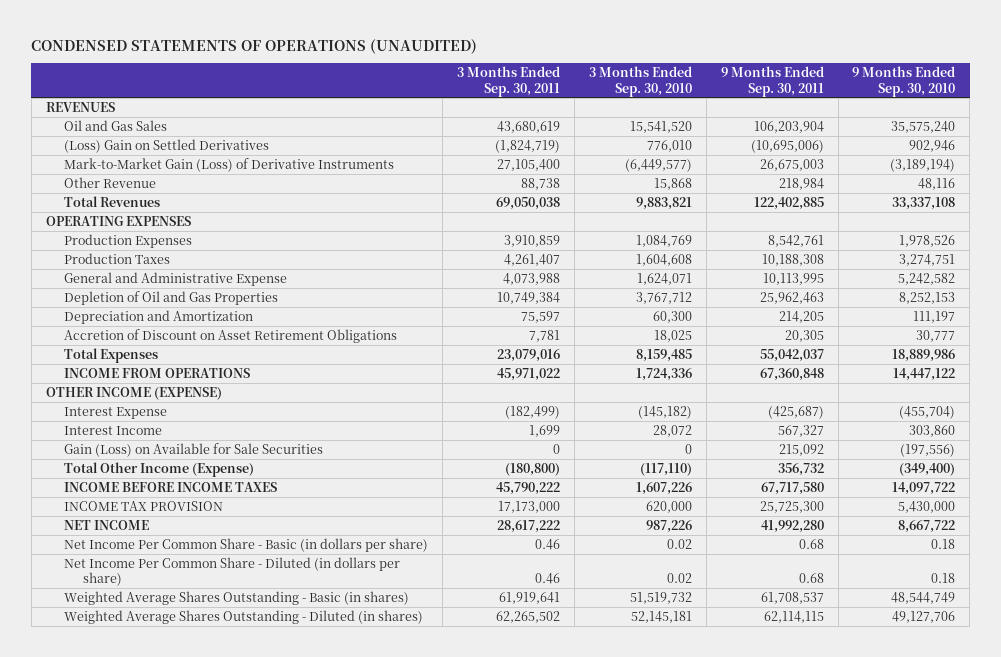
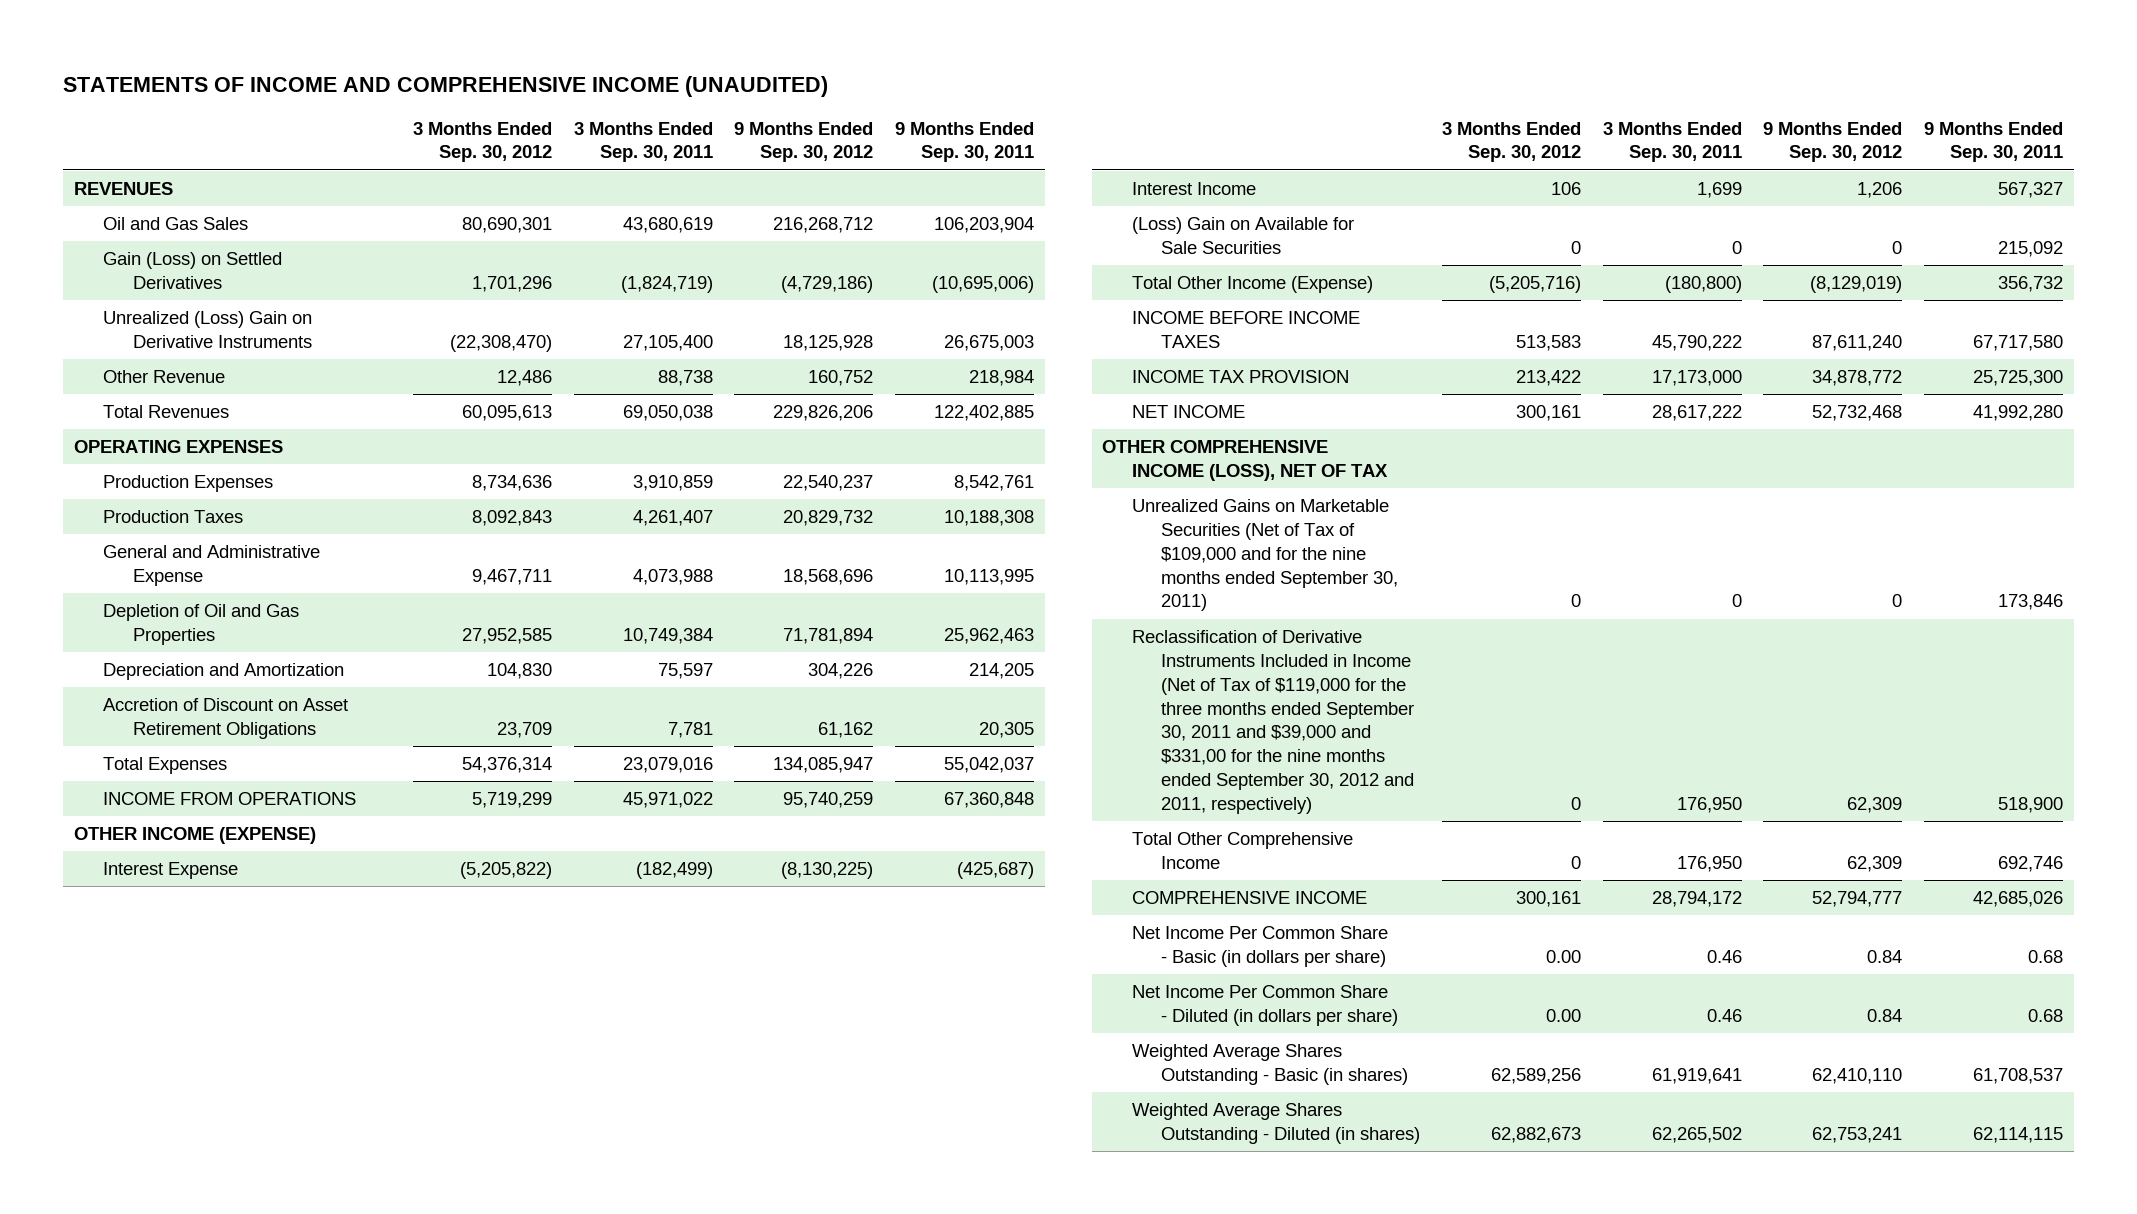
[31,38,478,54] CONDENSED STATEMENTS OF OPERATIONS (UNAUDITED) -> [62,75,828,97] STATEMENTS OF INCOME AND COMPREHENSIVE INCOME (UNAUDITED)
[588,66,692,97] 3 Months Ended Sep. 30, 2010 -> none
[852,66,956,97] 9 Months Ended Sep. 30, 2010 -> none
none -> [413,121,553,163] 3 Months Ended Sep. 30, 2012
none -> [734,121,874,163] 9 Months Ended Sep. 30, 2012
[64,138,270,153] (Loss) Gain on Settled Derivatives -> [103,252,283,289] Gain (Loss) on Settled Derivatives
[64,157,395,172] Mark-to-Market Gain (Loss) of Derivative Instruments -> [103,311,313,348] Unrealized (Loss) Gain on Derivative Instruments
[64,442,324,457] Gain (Loss) on Available for Sale Securities -> [1131,217,1354,254] (Loss) Gain on Available for Sale Securities
none -> [1102,440,1388,481] OTHER COMPREHENSIVE INCOME (LOSS), NET OF TAX
none -> [1131,499,1399,612] Unrealized Gains on Marketable Securities (Net of Tax of $109,000 and for the nine months ended September 30, 2011)
none -> [1131,630,1415,814] Reclassification of Derivative Instruments Included in Income (Net of Tax of $119,000 for the three months ended September 30, 2011 and $39,000 and $331,00 for the nine months ended September 30, 2012 and 2011, respectively)
none -> [1131,832,1353,869] Total Other Comprehensive Income
none -> [1131,891,1367,905] COMPREHENSIVE INCOME

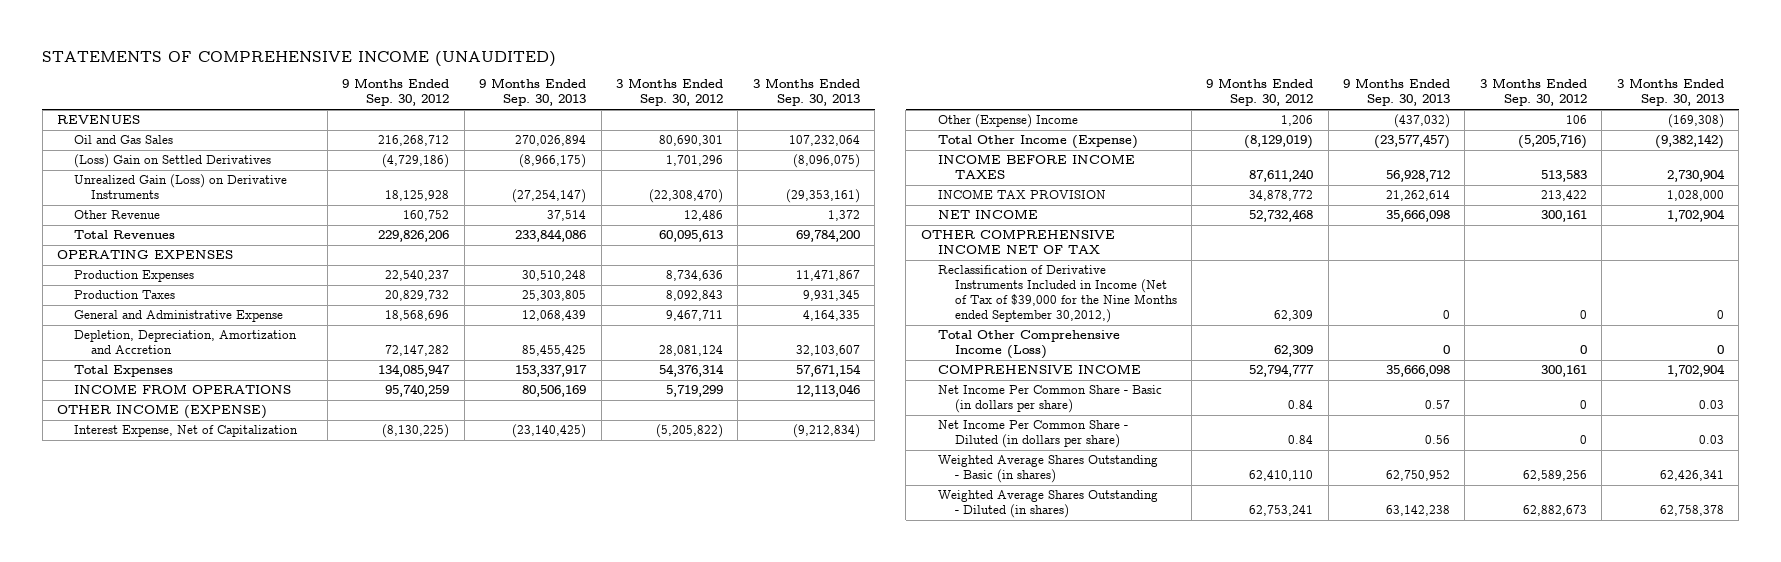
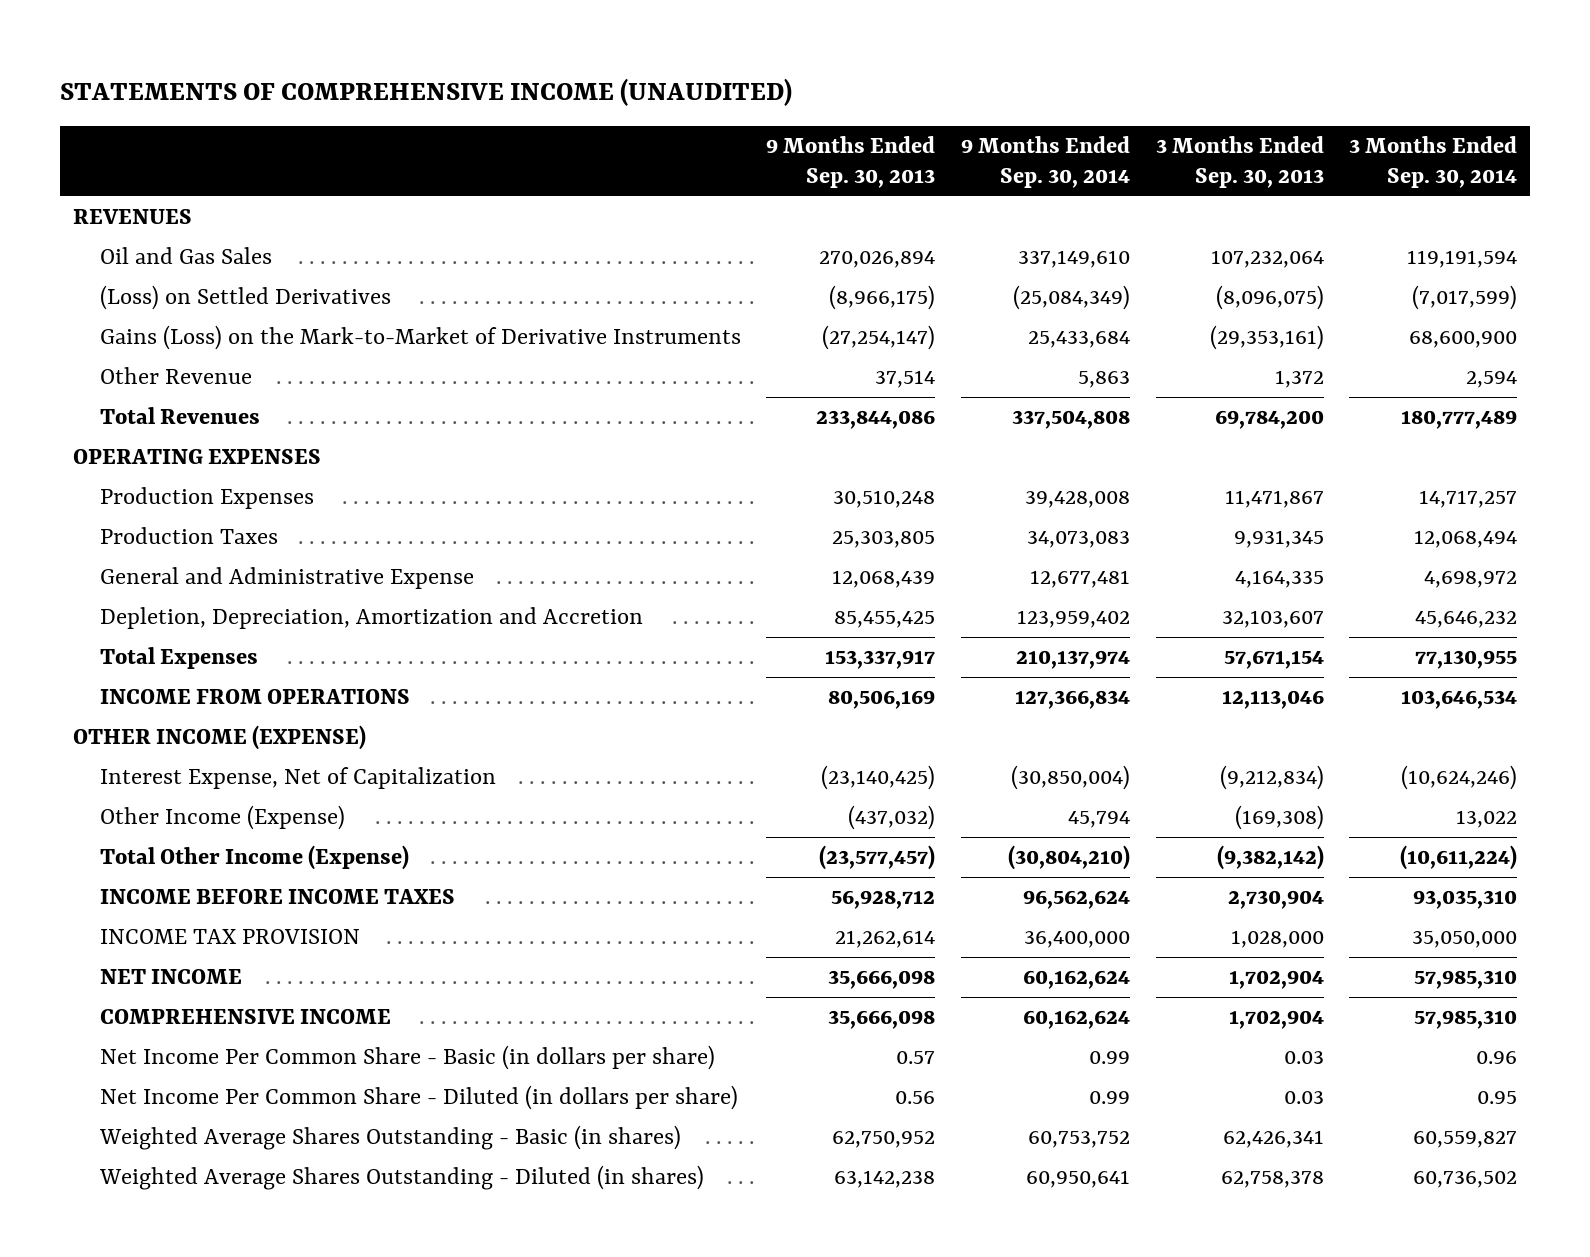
[342,78,450,107] 9 Months Ended Sep. 30, 2012 -> none
[615,78,723,107] 3 Months Ended Sep. 30, 2012 -> none
none -> [961,135,1131,189] 9 Months Ended Sep. 30, 2014
none -> [1349,135,1518,189] 3 Months Ended Sep. 30, 2014
[73,154,271,169] (Loss) Gain on Settled Derivatives -> [99,285,391,311] (Loss) on Settled Derivatives
[73,174,287,200] Unrealized Gain (Loss) on Derivative Instruments -> [99,325,741,351] Gains (Loss) on the Mark-to-Market of Derivative Instruments
[937,114,1078,129] Other (Expense) Income -> [99,805,345,831] Other Income (Expense)
[920,229,1115,255] OTHER COMPREHENSIVE INCOME NET OF TAX -> none
[937,265,1177,324] Reclassification of Derivative Instruments Included in Income (Net of Tax of $39,000 for the Nine Months ended September 30,2012,) -> none
[937,330,1120,360] Total Other Comprehensive Income (Loss) -> none

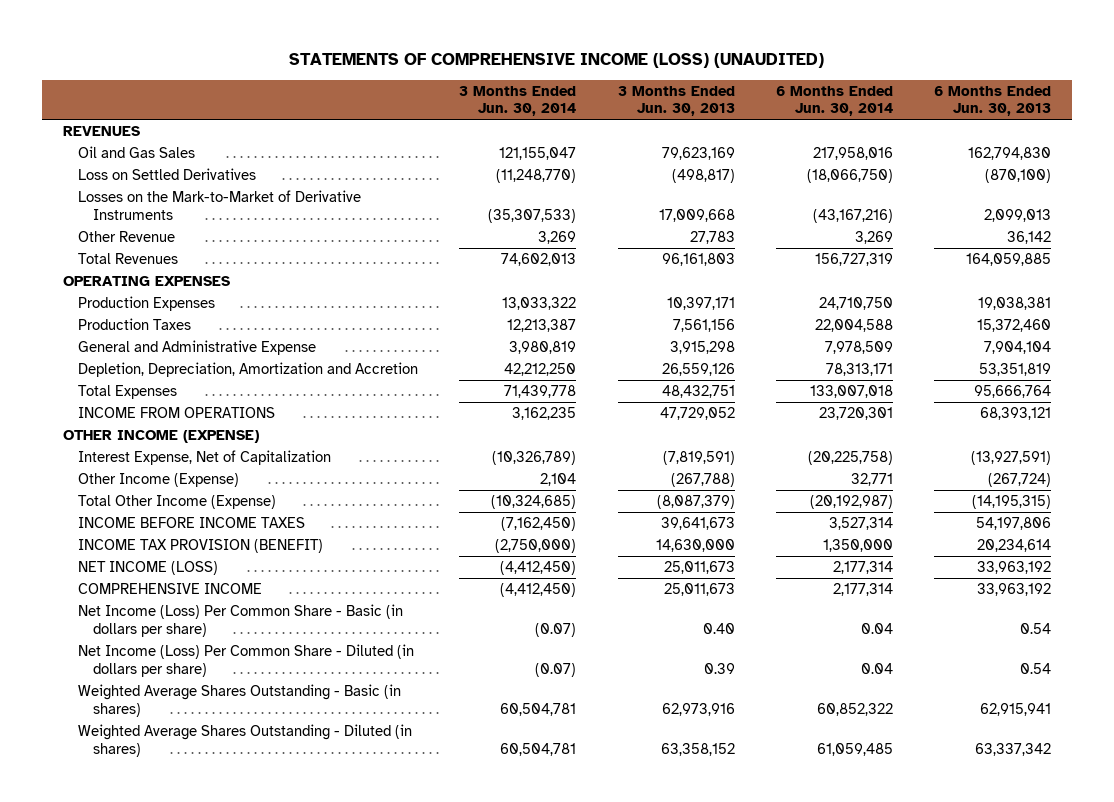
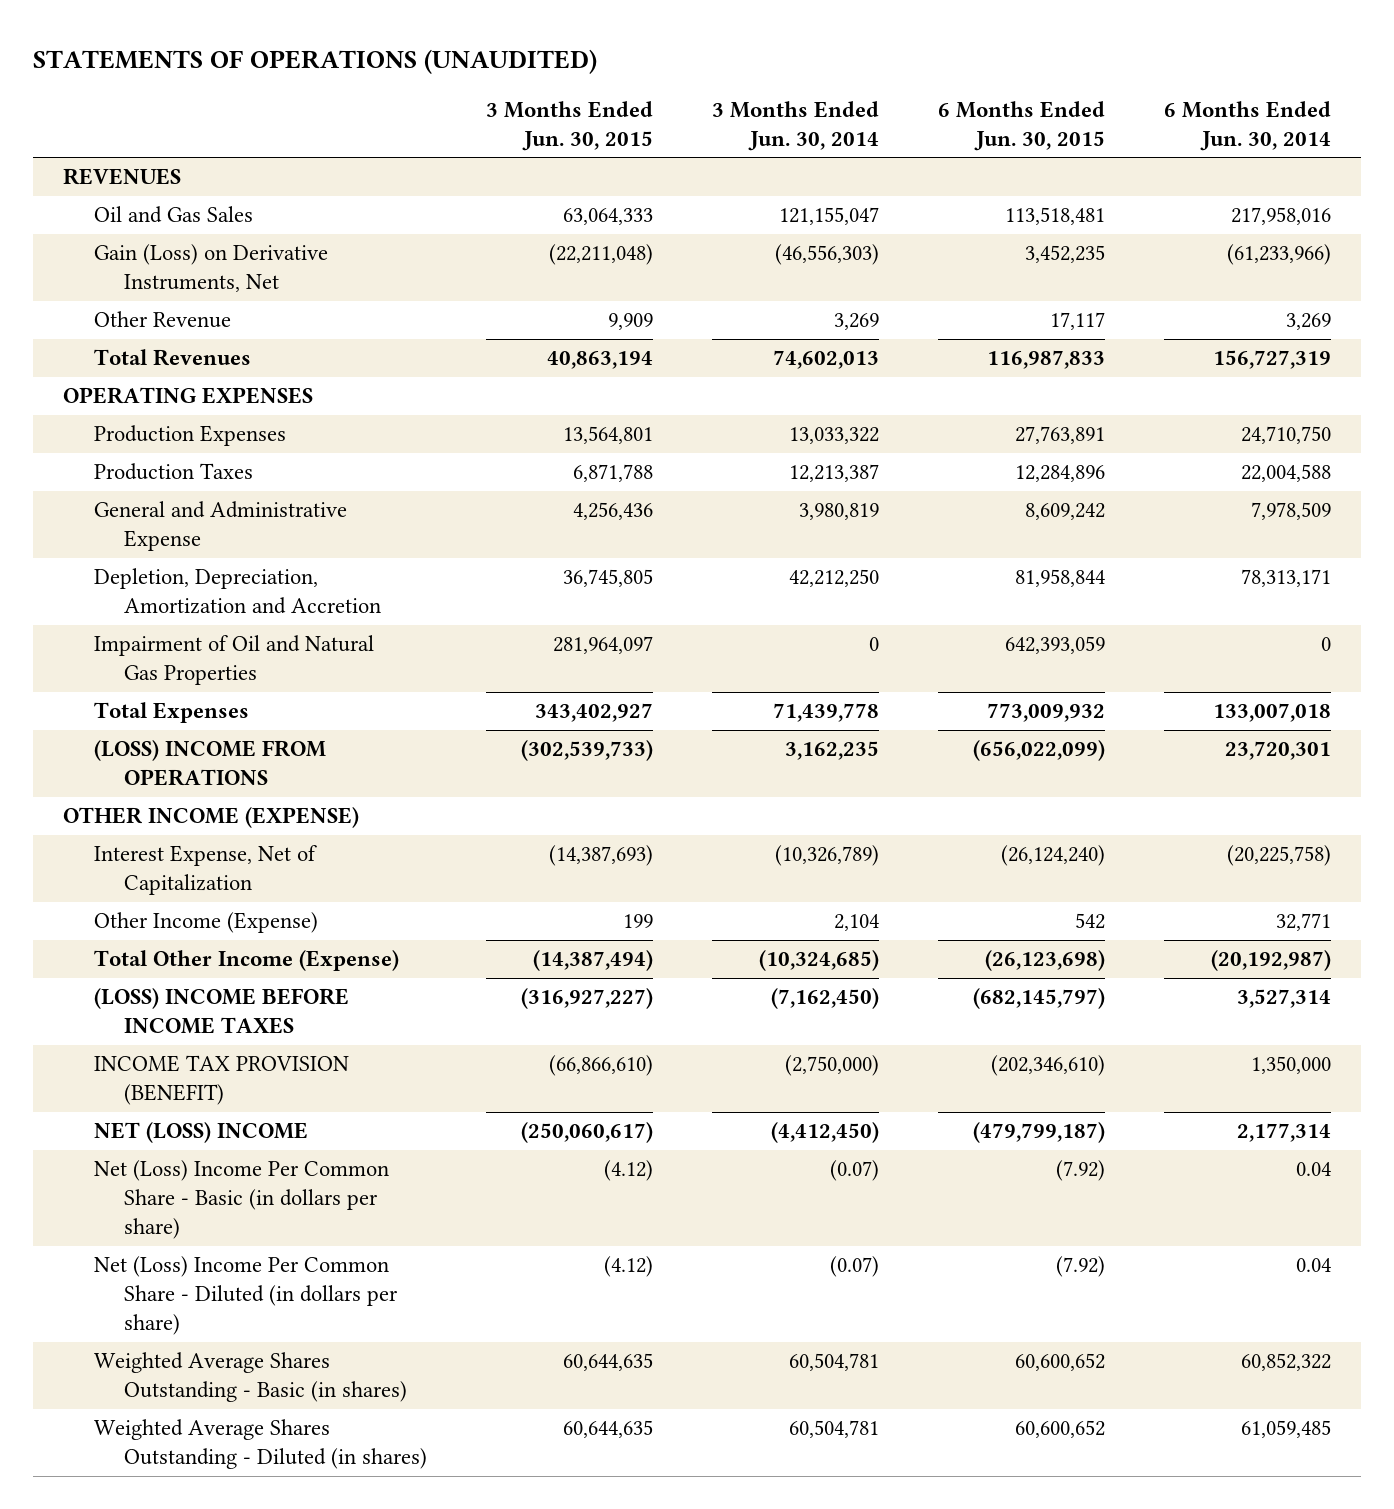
[289,53,825,69] STATEMENTS OF COMPREHENSIVE INCOME (LOSS) (UNAUDITED) -> [33,49,598,75] STATEMENTS OF OPERATIONS (UNAUDITED)
[617,85,735,117] 3 Months Ended Jun. 30, 2013 -> none
[933,85,1051,117] 6 Months Ended Jun. 30, 2013 -> none
none -> [486,100,654,151] 3 Months Ended Jun. 30, 2015
none -> [938,100,1106,151] 6 Months Ended Jun. 30, 2015
[78,168,257,181] Loss on Settled Derivatives -> none
[78,190,362,220] Losses on the Mark-to-Market of Derivative Instruments -> none
none -> [93,244,328,293] Gain (Loss) on Derivative Instruments, Net
none -> [93,635,374,686] Impairment of Oil and Natural Gas Properties
[78,407,276,419] INCOME FROM OPERATIONS -> [93,740,326,787] (LOSS) INCOME FROM OPERATIONS
[78,517,306,529] INCOME BEFORE INCOME TAXES -> [93,988,349,1035] (LOSS) INCOME BEFORE INCOME TAXES
[78,583,263,595] COMPREHENSIVE INCOME -> none
[78,561,219,576] NET INCOME (LOSS) -> [93,1122,308,1144] NET (LOSS) INCOME
[78,604,404,637] Net Income (Loss) Per Common Share - Basic (in dollars per share) -> [93,1160,389,1240] Net (Loss) Income Per Common Share - Basic (in dollars per share)
[78,644,415,677] Net Income (Loss) Per Common Share - Diluted (in dollars per share) -> [93,1256,399,1336] Net (Loss) Income Per Common Share - Diluted (in dollars per share)

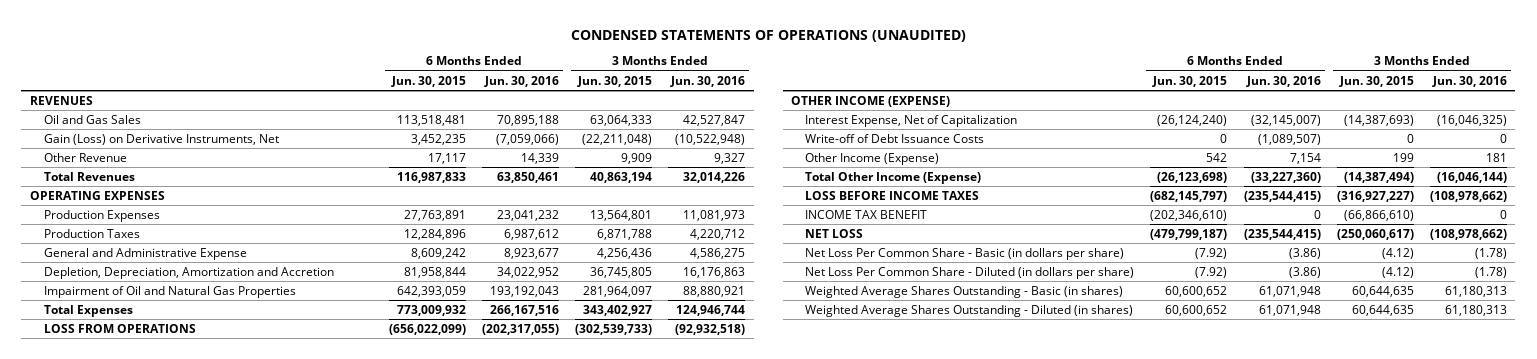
[33,49,598,75] STATEMENTS OF OPERATIONS (UNAUDITED) -> [571,29,967,42] CONDENSED STATEMENTS OF OPERATIONS (UNAUDITED)
[712,100,880,151] 3 Months Ended Jun. 30, 2014 -> none
[1164,100,1332,151] 6 Months Ended Jun. 30, 2014 -> none
none -> [484,75,560,87] Jun. 30, 2016
none -> [670,75,746,87] Jun. 30, 2016
[93,740,326,787] (LOSS) INCOME FROM OPERATIONS -> [43,323,196,333] LOSS FROM OPERATIONS
none -> [805,133,985,143] Write-off of Debt Issuance Costs
[93,988,349,1035] (LOSS) INCOME BEFORE INCOME TAXES -> [805,190,980,200] LOSS BEFORE INCOME TAXES
[93,1055,349,1106] INCOME TAX PROVISION (BENEFIT) -> [805,209,928,219] INCOME TAX BENEFIT
[93,1122,308,1144] NET (LOSS) INCOME -> [805,228,864,238] NET LOSS
[93,1160,389,1240] Net (Loss) Income Per Common Share - Basic (in dollars per share) -> [805,247,1125,260] Net Loss Per Common Share - Basic (in dollars per share)
[93,1256,399,1336] Net (Loss) Income Per Common Share - Diluted (in dollars per share) -> [805,266,1135,279] Net Loss Per Common Share - Diluted (in dollars per share)

